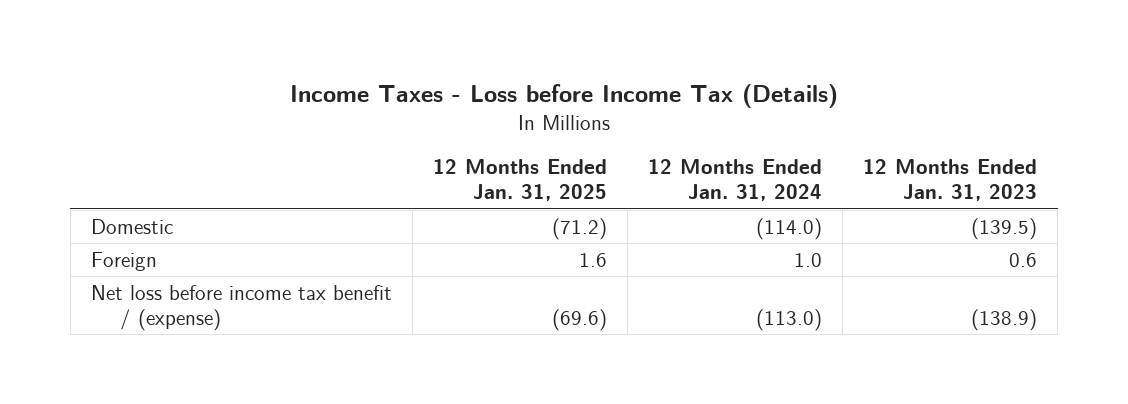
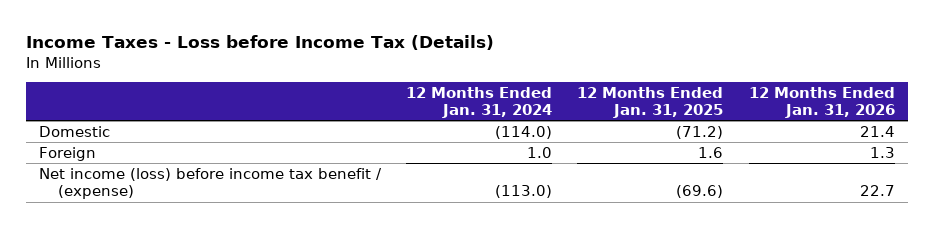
[863,158,1038,202] 12 Months Ended Jan. 31, 2023 -> none
none -> [748,86,895,119] 12 Months Ended Jan. 31, 2026
[90,284,392,332] Net loss before income tax benefit / (expense) -> [38,167,382,200] Net income (loss) before income tax benefit / (expense)

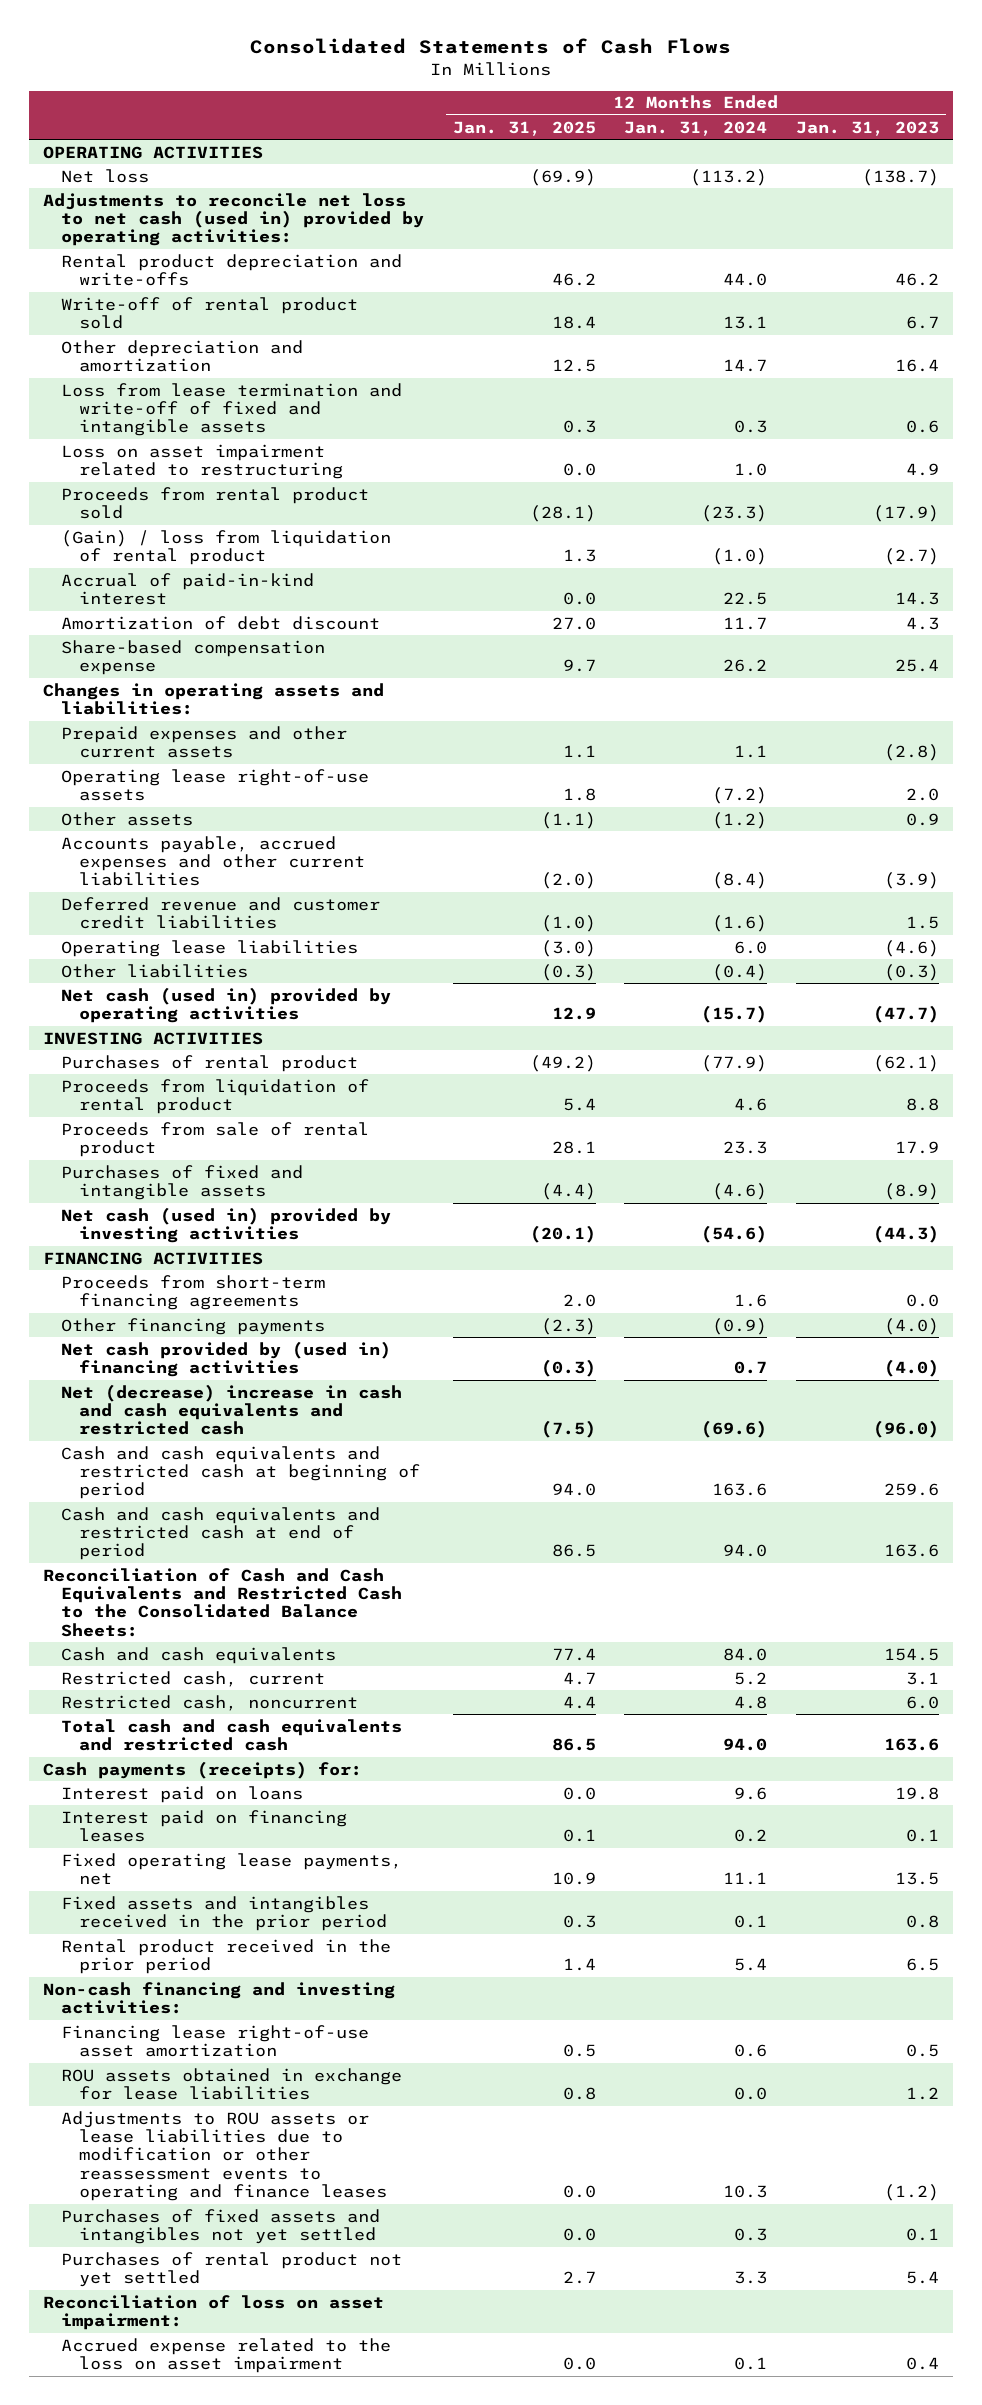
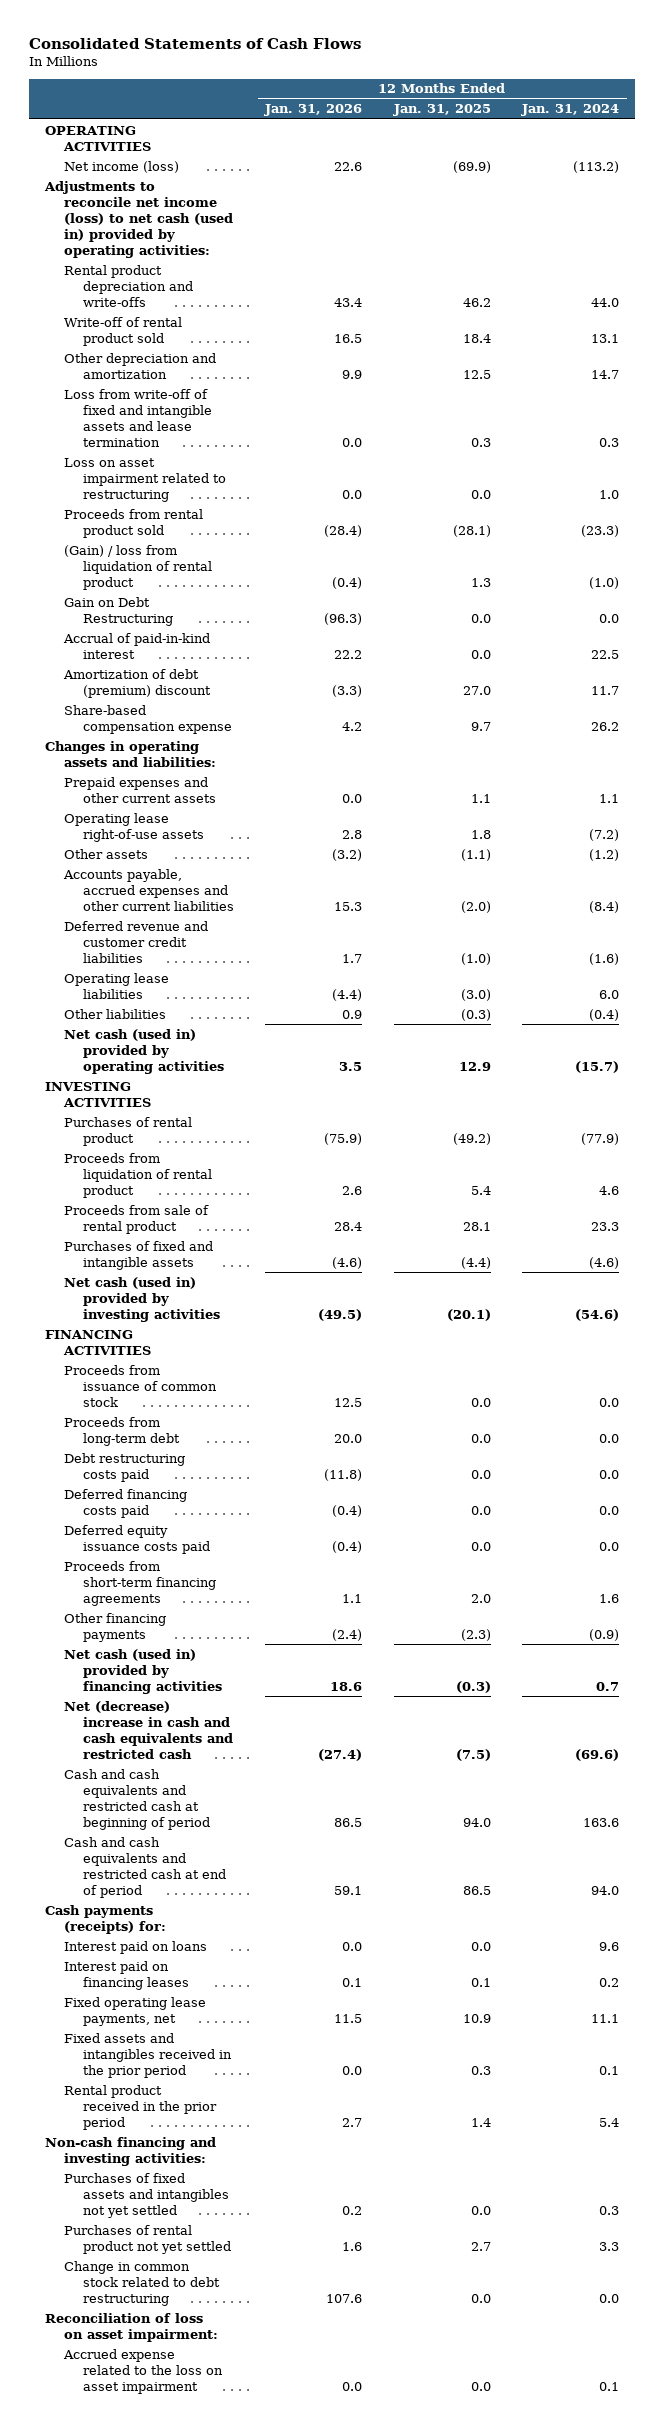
[795,120,939,136] Jan. 31, 2023 -> none
none -> [264,104,363,117] Jan. 31, 2026
[61,168,150,183] Net loss -> [64,160,180,173] Net income (loss)
[43,192,425,247] Adjustments to reconcile net loss to net cash (used in) provided by operating activities: -> [43,180,234,258] Adjustments to reconcile net income (loss) to net cash (used in) provided by operating activities:
[61,382,403,437] Loss from lease termination and write-off of fixed and intangible assets -> [64,388,213,447] Loss from write-off of fixed and intangible assets and lease termination
none -> [64,596,174,626] Gain on Debt Restructuring
[61,615,381,630] Amortization of debt discount -> [63,668,212,698] Amortization of debt (premium) discount
none -> [64,1364,218,1407] Proceeds from issuance of common stock
none -> [64,1416,181,1446] Proceeds from long-term debt
none -> [64,1452,186,1482] Debt restructuring costs paid
none -> [64,1488,188,1518] Deferred financing costs paid
none -> [64,1524,211,1554] Deferred equity issuance costs paid
[61,1340,392,1378] Net cash provided by (used in) financing activities -> [64,1648,223,1694] Net cash (used in) provided by financing activities
[43,1567,403,1637] Reconciliation of Cash and Cash Equivalents and Restricted Cash to the Consolidated Balance Sheets: -> none
[61,1646,337,1664] Cash and cash equivalents -> none
[61,1670,326,1687] Restricted cash, current -> none
[61,1694,359,1711] Restricted cash, noncurrent -> none
[61,1718,403,1752] Total cash and cash equivalents and restricted cash -> none
[61,2024,370,2058] Financing lease right-of-use asset amortization -> none
[61,2067,403,2101] ROU assets obtained in exchange for lease liabilities -> none
[61,2110,388,2201] Adjustments to ROU assets or lease liabilities due to modification or other reassessment events to operating and finance leases -> none
none -> [64,2260,221,2306] Change in common stock related to debt restructuring

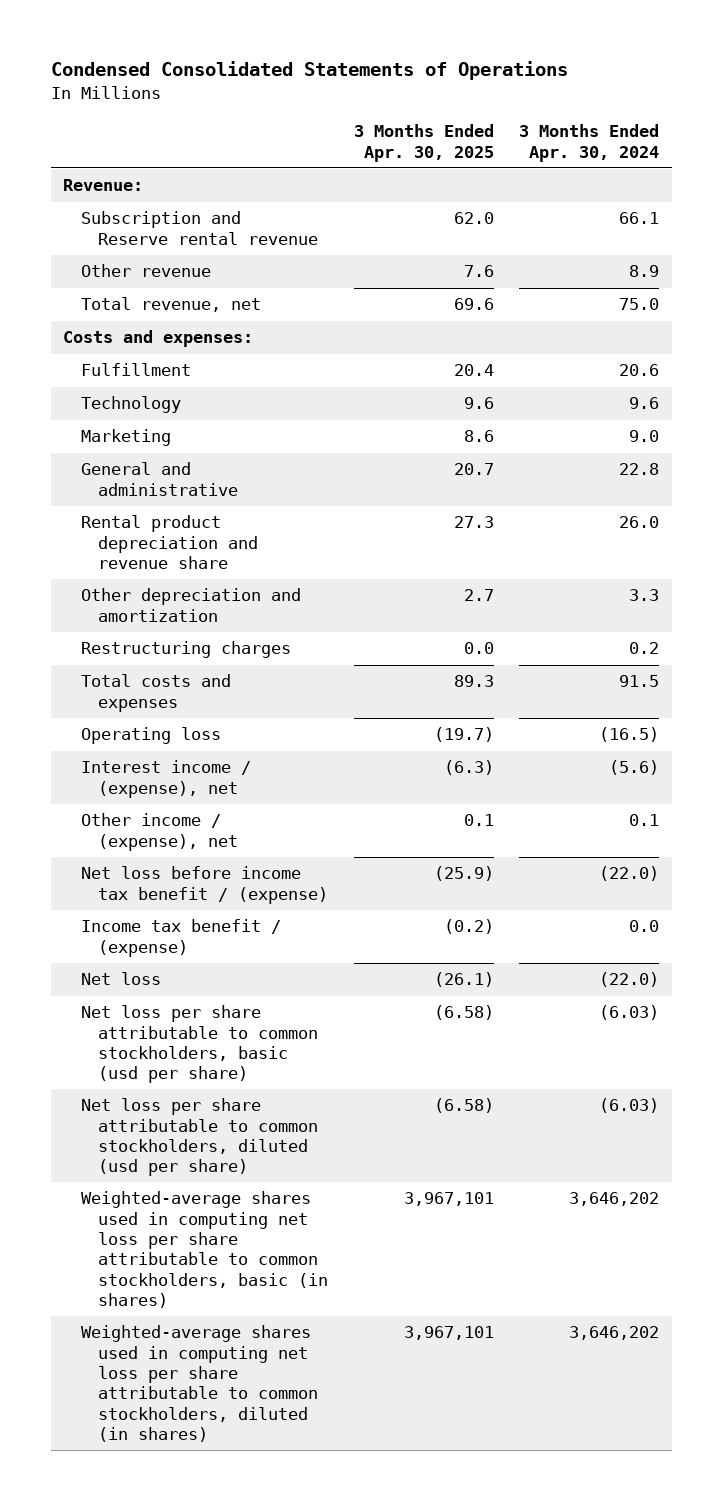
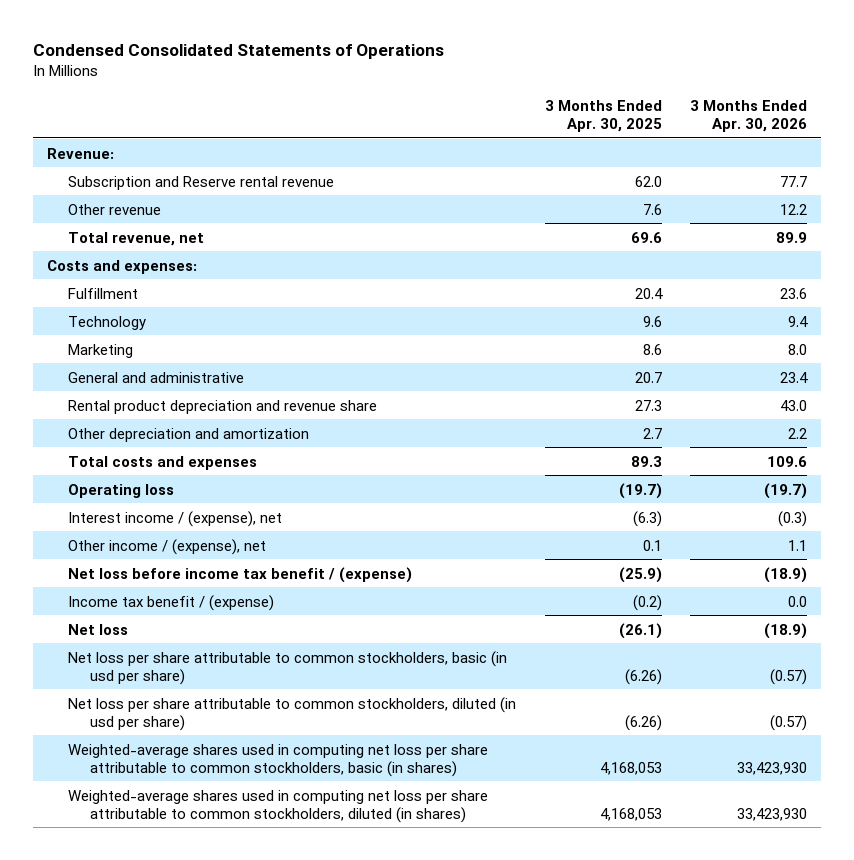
[519,124,660,162] 3 Months Ended Apr. 30, 2024 -> none
none -> [690,99,808,132] 3 Months Ended Apr. 30, 2026
[80,641,291,659] Restructuring charges -> none
[80,1005,319,1084] Net loss per share attributable to common stockholders, basic (usd per share) -> [68,650,508,685] Net loss per share attributable to common stockholders, basic (in usd per share)
[433,1005,494,1021] (6.58) -> [624,668,662,685] (6.26)
[80,1098,319,1177] Net loss per share attributable to common stockholders, diluted (usd per share) -> [68,696,517,731] Net loss per share attributable to common stockholders, diluted (in usd per share)
[433,1098,494,1114] (6.58) -> [624,714,662,731] (6.26)
[403,1192,494,1207] 3,967,101 -> [599,761,662,775] 4,168,053
[403,1326,494,1341] 3,967,101 -> [599,807,662,821] 4,168,053

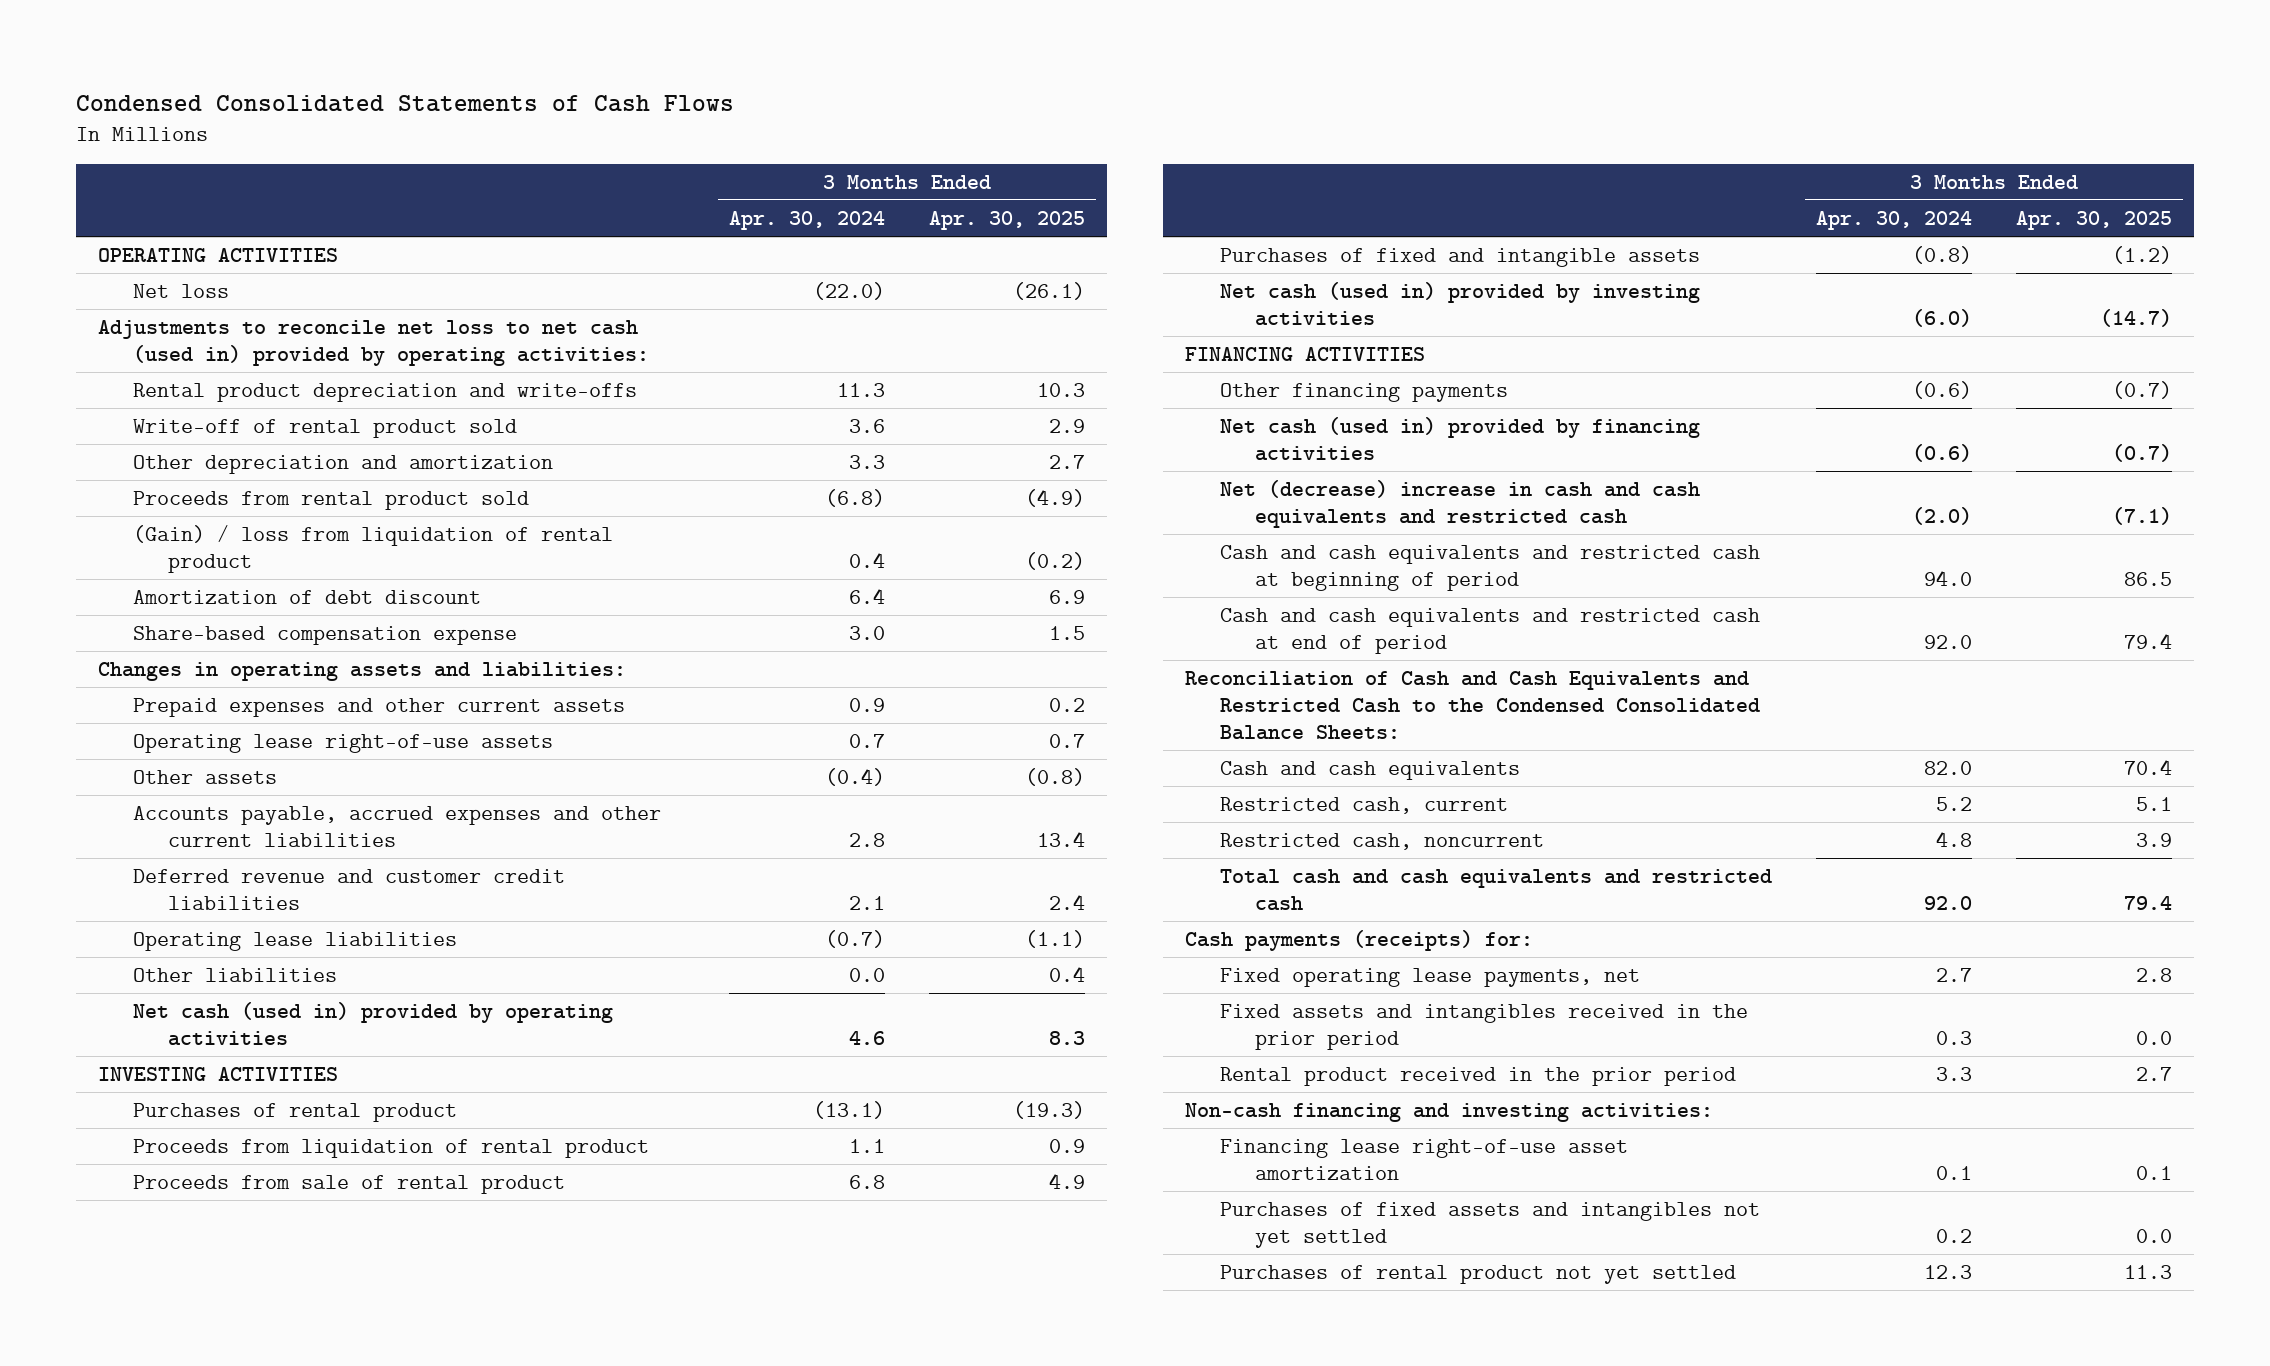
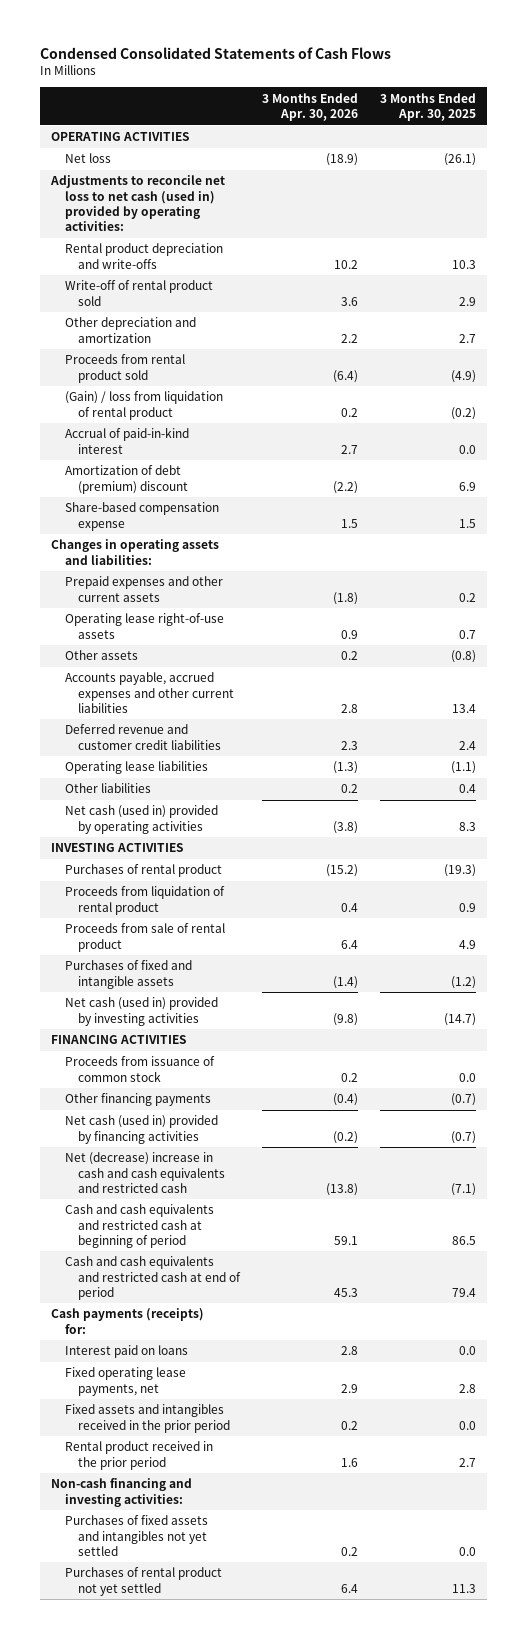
[729,210,886,230] Apr. 30, 2024 -> none
none -> [262,92,359,122] 3 Months Ended Apr. 30, 2026
none -> [64,427,189,454] Accrual of paid-in-kind interest
[133,589,482,604] Amortization of debt discount -> [64,465,189,494] Amortization of debt (premium) discount
none -> [64,1056,215,1082] Proceeds from issuance of common stock
[1185,670,1761,741] Reconciliation of Cash and Cash Equivalents and Restricted Cash to the Condensed Consolidated Balance Sheets: -> none
[1220,760,1521,780] Cash and cash equivalents -> none
[1220,796,1509,814] Restricted cash, current -> none
[1220,832,1545,850] Restricted cash, noncurrent -> none
[1220,868,1773,911] Total cash and cash equivalents and restricted cash -> none
none -> [64,1345,188,1359] Interest paid on loans
[1220,1138,1629,1180] Financing lease right-of-use asset amortization -> none

